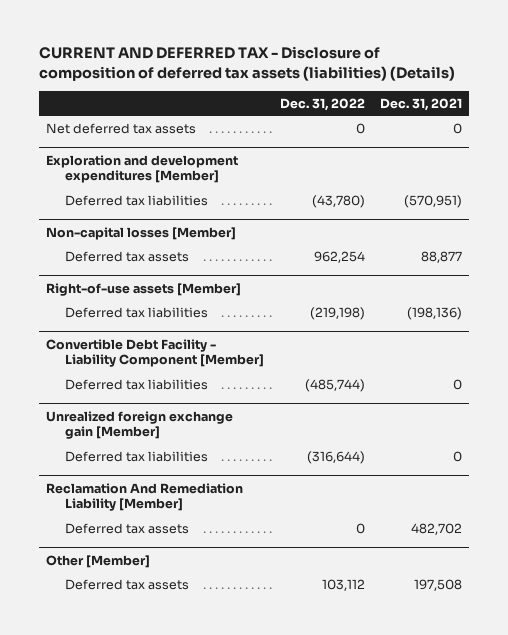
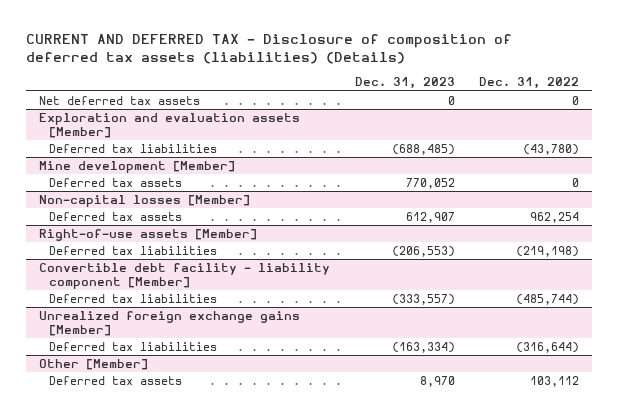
[379,97,462,111] Dec. 31, 2021 -> none
none -> [354,77,455,90] Dec. 31, 2023
[46,154,239,184] Exploration and development expenditures [Member] -> none
none -> [38,112,300,138] Exploration and evaluation assets [Member]
none -> [38,160,235,173] Mine development [Member]
none -> [49,177,183,187] Deferred tax assets
[46,338,265,368] Convertible Debt Facility - Liability Component [Member] -> [38,262,330,289] Convertible debt facility - liability component [Member]
[46,410,234,440] Unrealized foreign exchange gain [Member] -> [38,310,300,336] Unrealized foreign exchange gains [Member]
[46,482,244,512] Reclamation And Remediation Liability [Member] -> none
[65,522,190,534] Deferred tax assets -> none

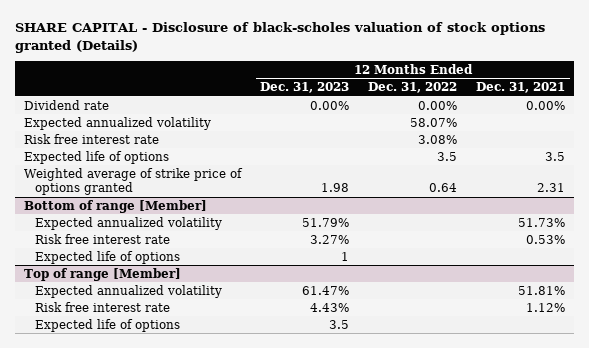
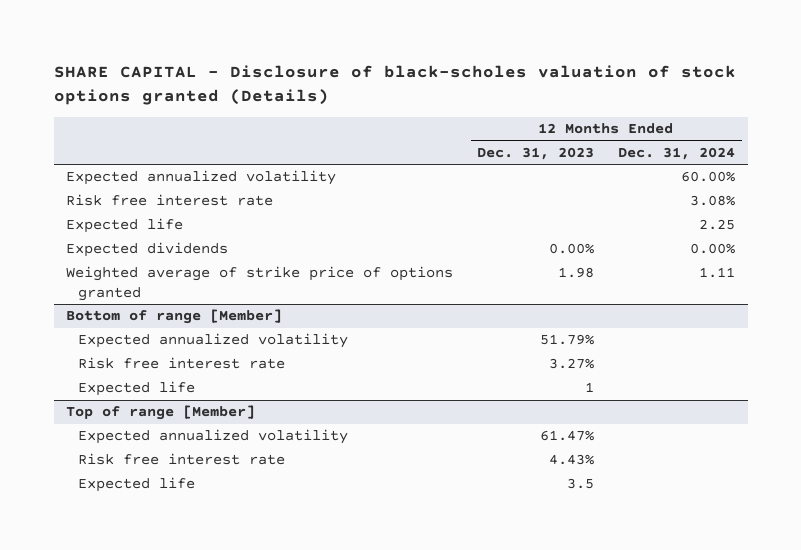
[368,82,458,94] Dec. 31, 2022 -> none
[475,82,565,94] Dec. 31, 2021 -> none
none -> [618,146,736,160] Dec. 31, 2024
[24,99,110,110] Dividend rate -> none
[24,150,170,164] Expected life of options -> [65,218,183,234] Expected life
none -> [65,242,228,258] Expected dividends
[35,250,181,264] Expected life of options -> [77,381,195,397] Expected life
[35,318,181,332] Expected life of options -> [77,477,195,493] Expected life

